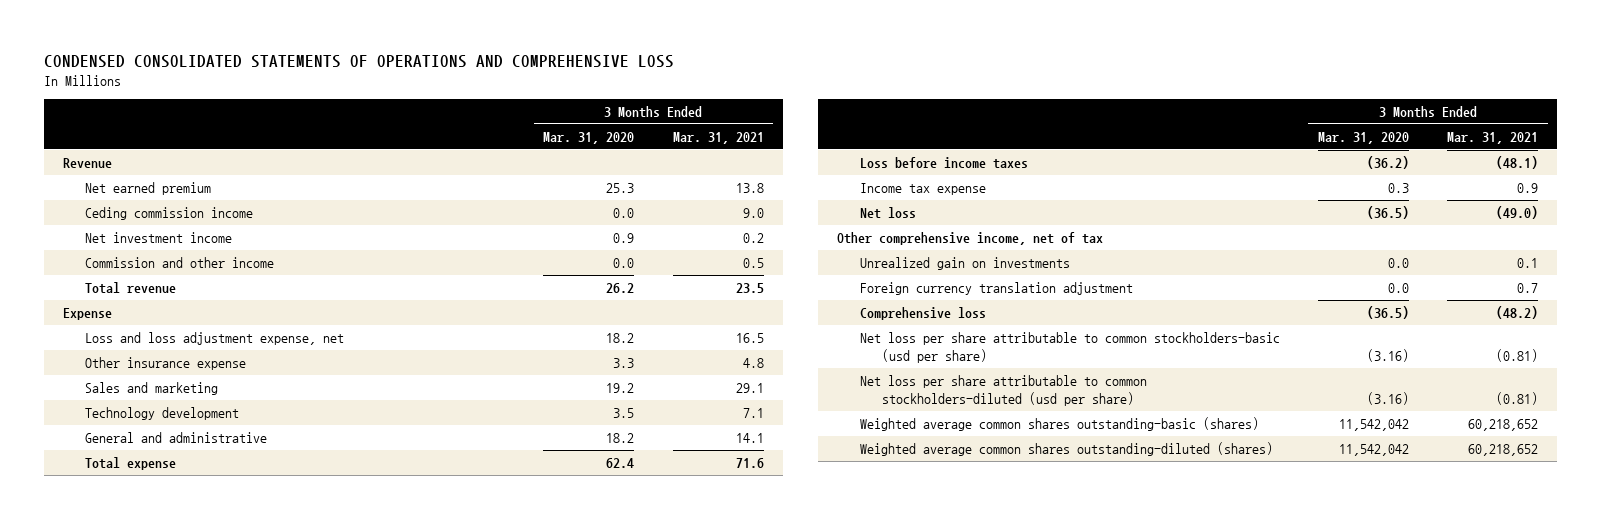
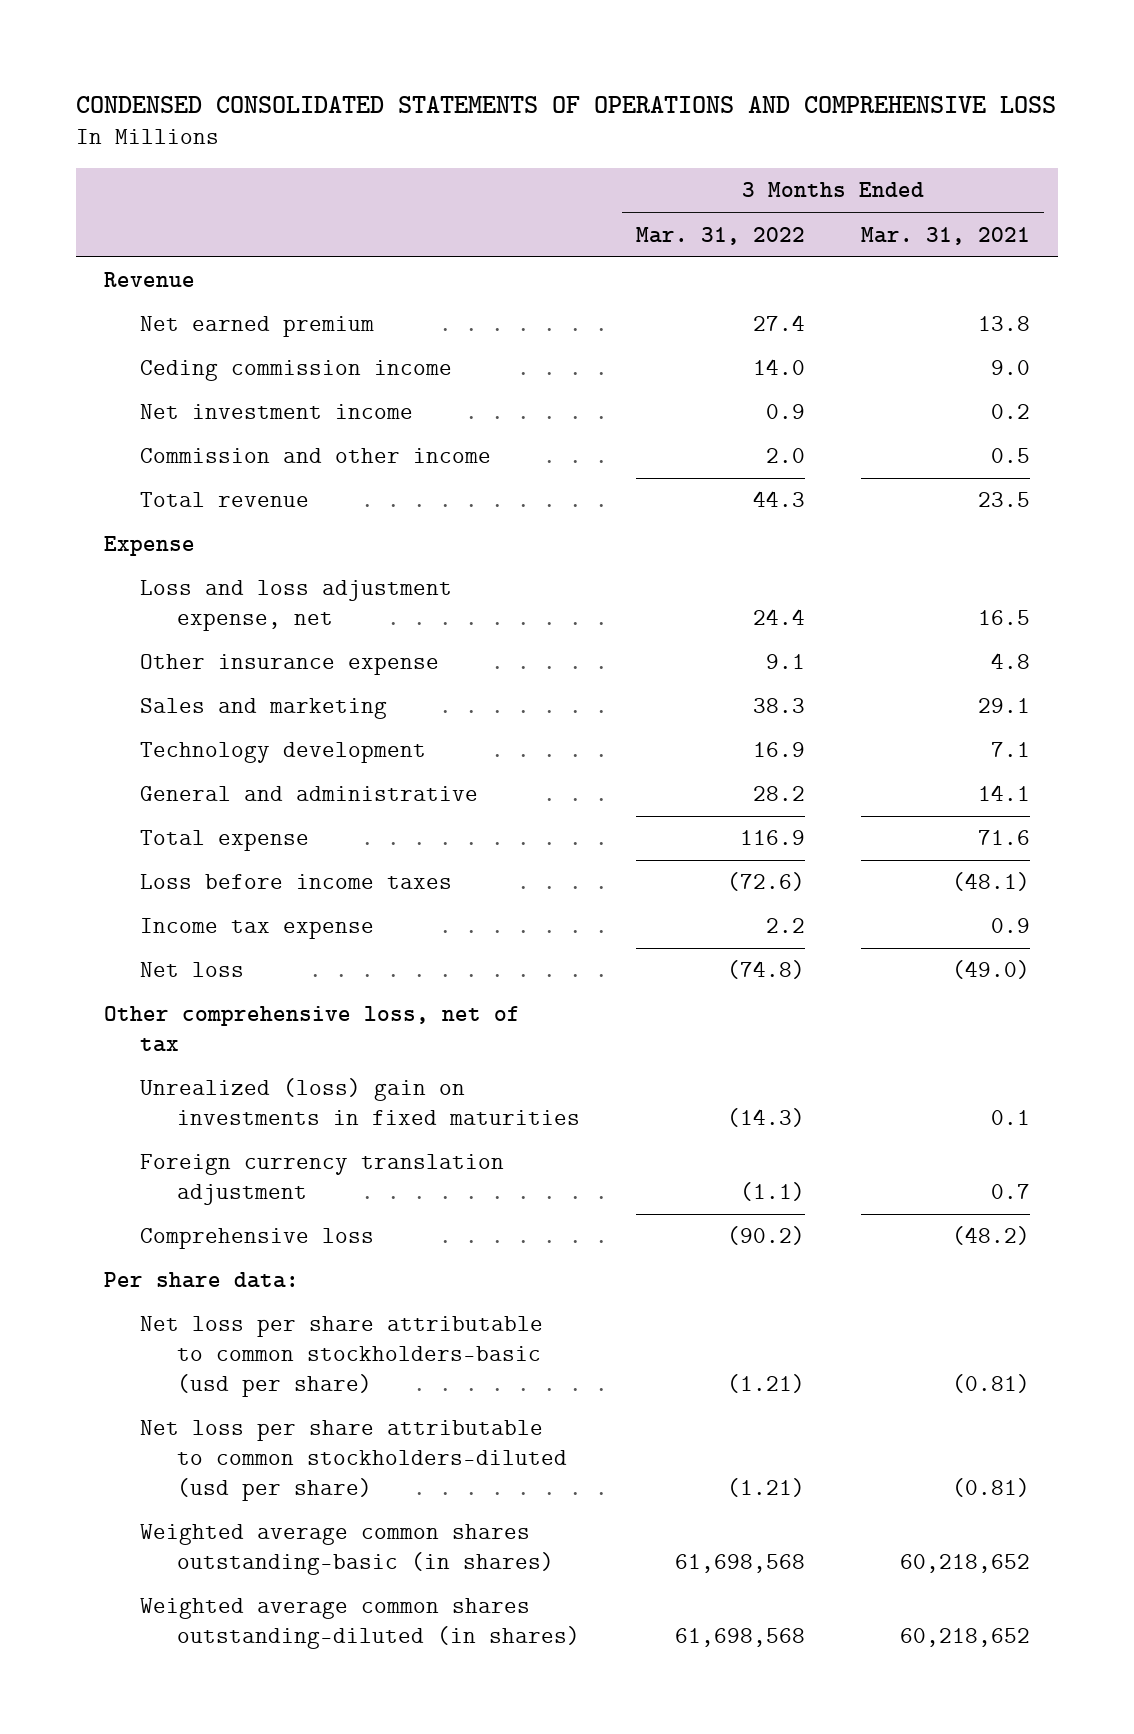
[543,131,635,144] Mar. 31, 2020 -> none
none -> [635,226,805,245] Mar. 31, 2022
[837,232,1104,246] Other comprehensive income, net of tax -> [104,1006,521,1053] Other comprehensive loss, net of tax
[859,257,1070,271] Unrealized gain on investments -> [140,1078,580,1126] Unrealized (loss) gain on investments in fixed maturities
none -> [104,1272,300,1289] Per share data:
[859,417,1259,432] Weighted average common shares outstanding-basic (shares) -> [140,1524,554,1576] Weighted average common shares outstanding-basic (in shares)
[859,442,1273,457] Weighted average common shares outstanding-diluted (shares) -> [140,1598,580,1650] Weighted average common shares outstanding-diluted (in shares)

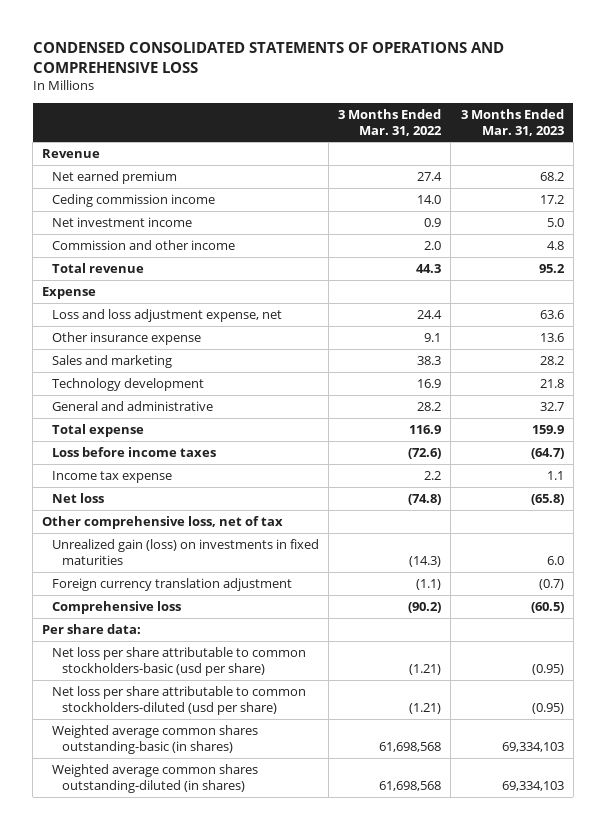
[861,226,1031,245] Mar. 31, 2021 -> none
none -> [460,108,564,136] 3 Months Ended Mar. 31, 2023
[140,1078,580,1126] Unrealized (loss) gain on investments in fixed maturities -> [52,538,320,565] Unrealized gain (loss) on investments in fixed maturities

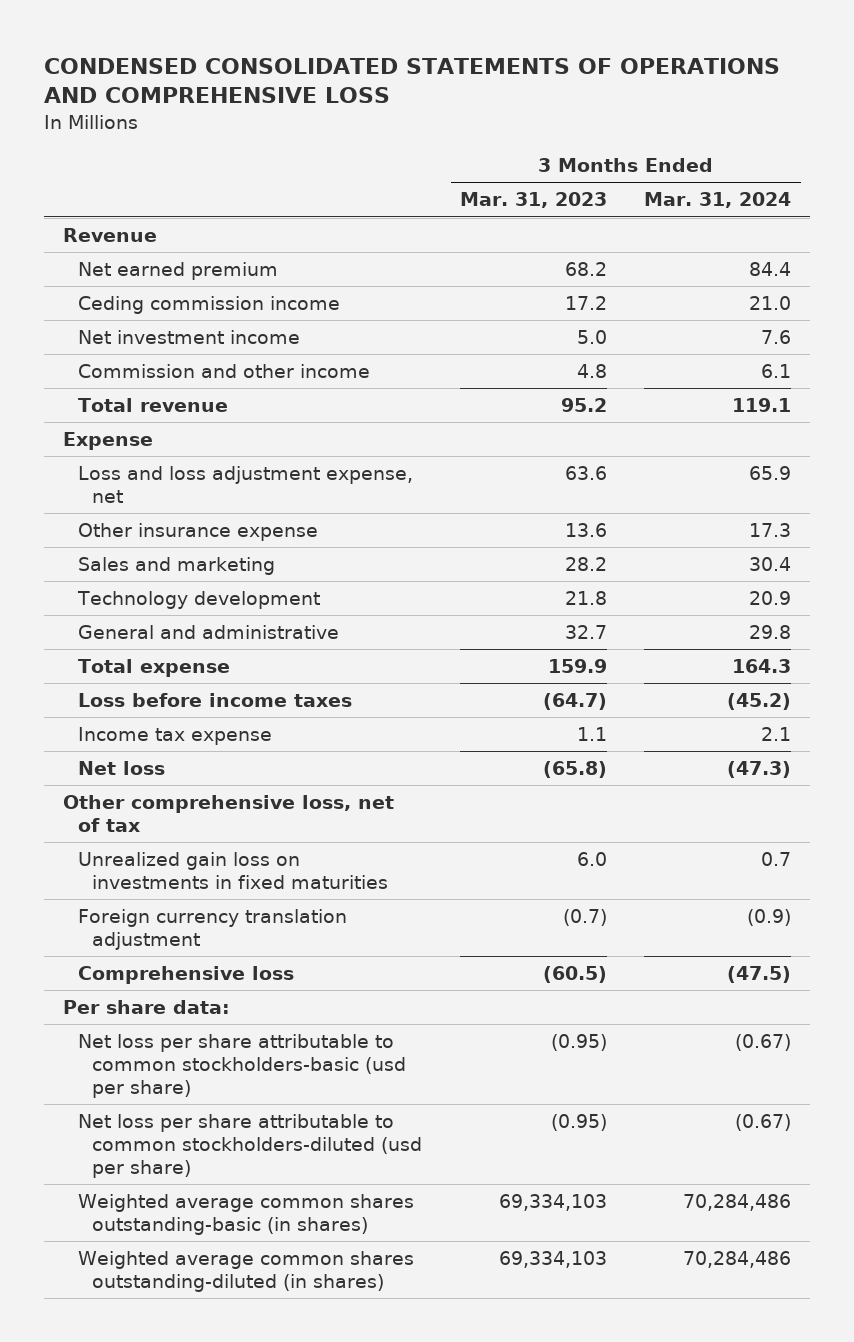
[338,108,443,136] 3 Months Ended Mar. 31, 2022 -> none
none -> [644,192,792,209] Mar. 31, 2024
[52,538,320,565] Unrealized gain (loss) on investments in fixed maturities -> [77,852,389,889] Unrealized gain loss on investments in fixed maturities

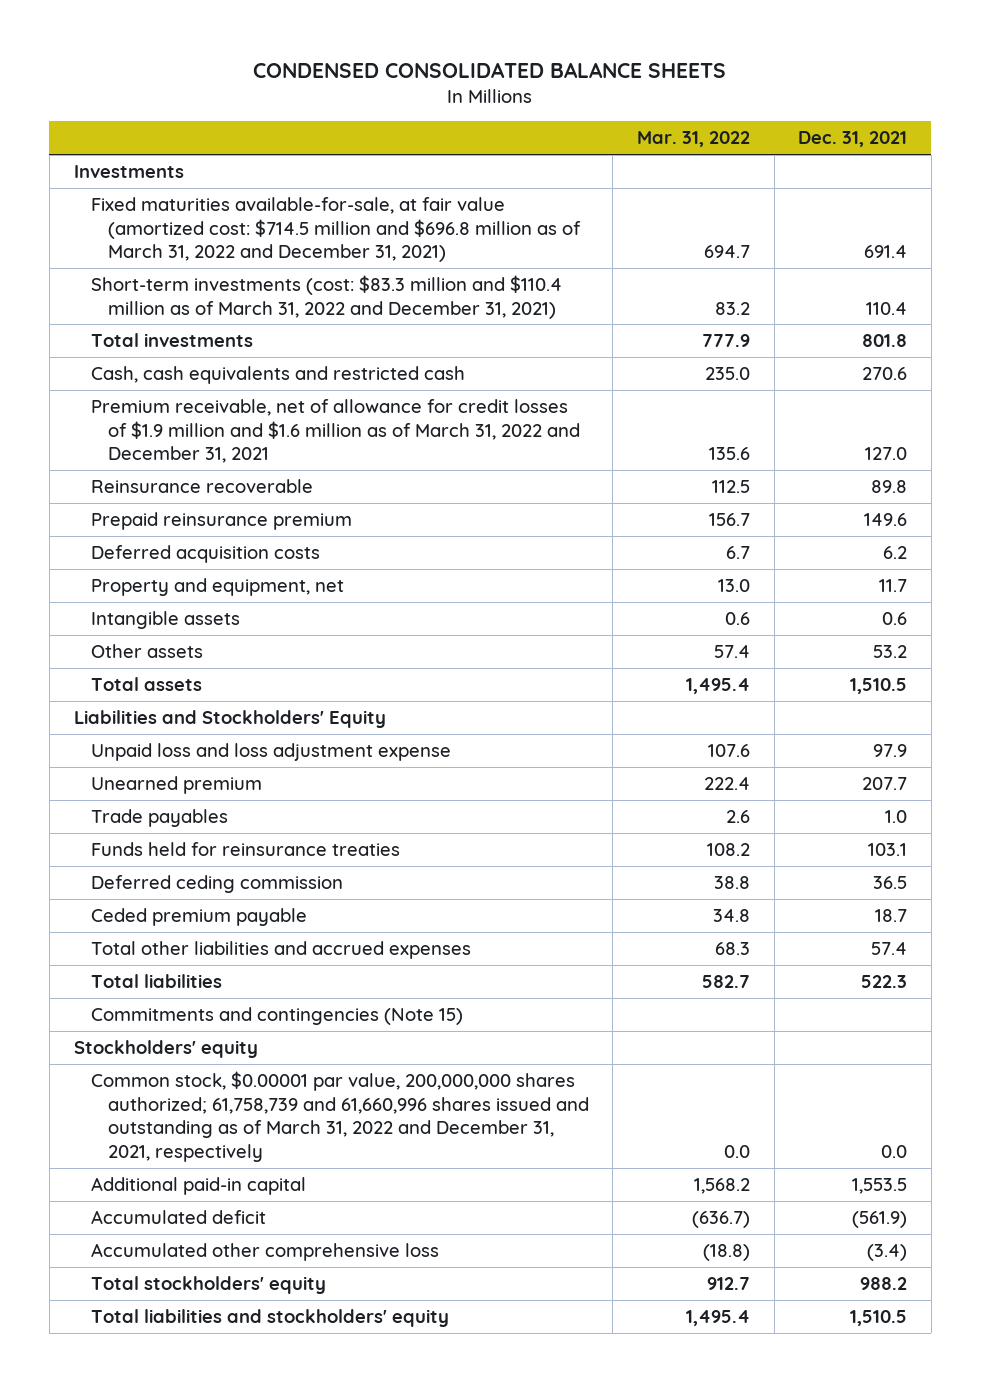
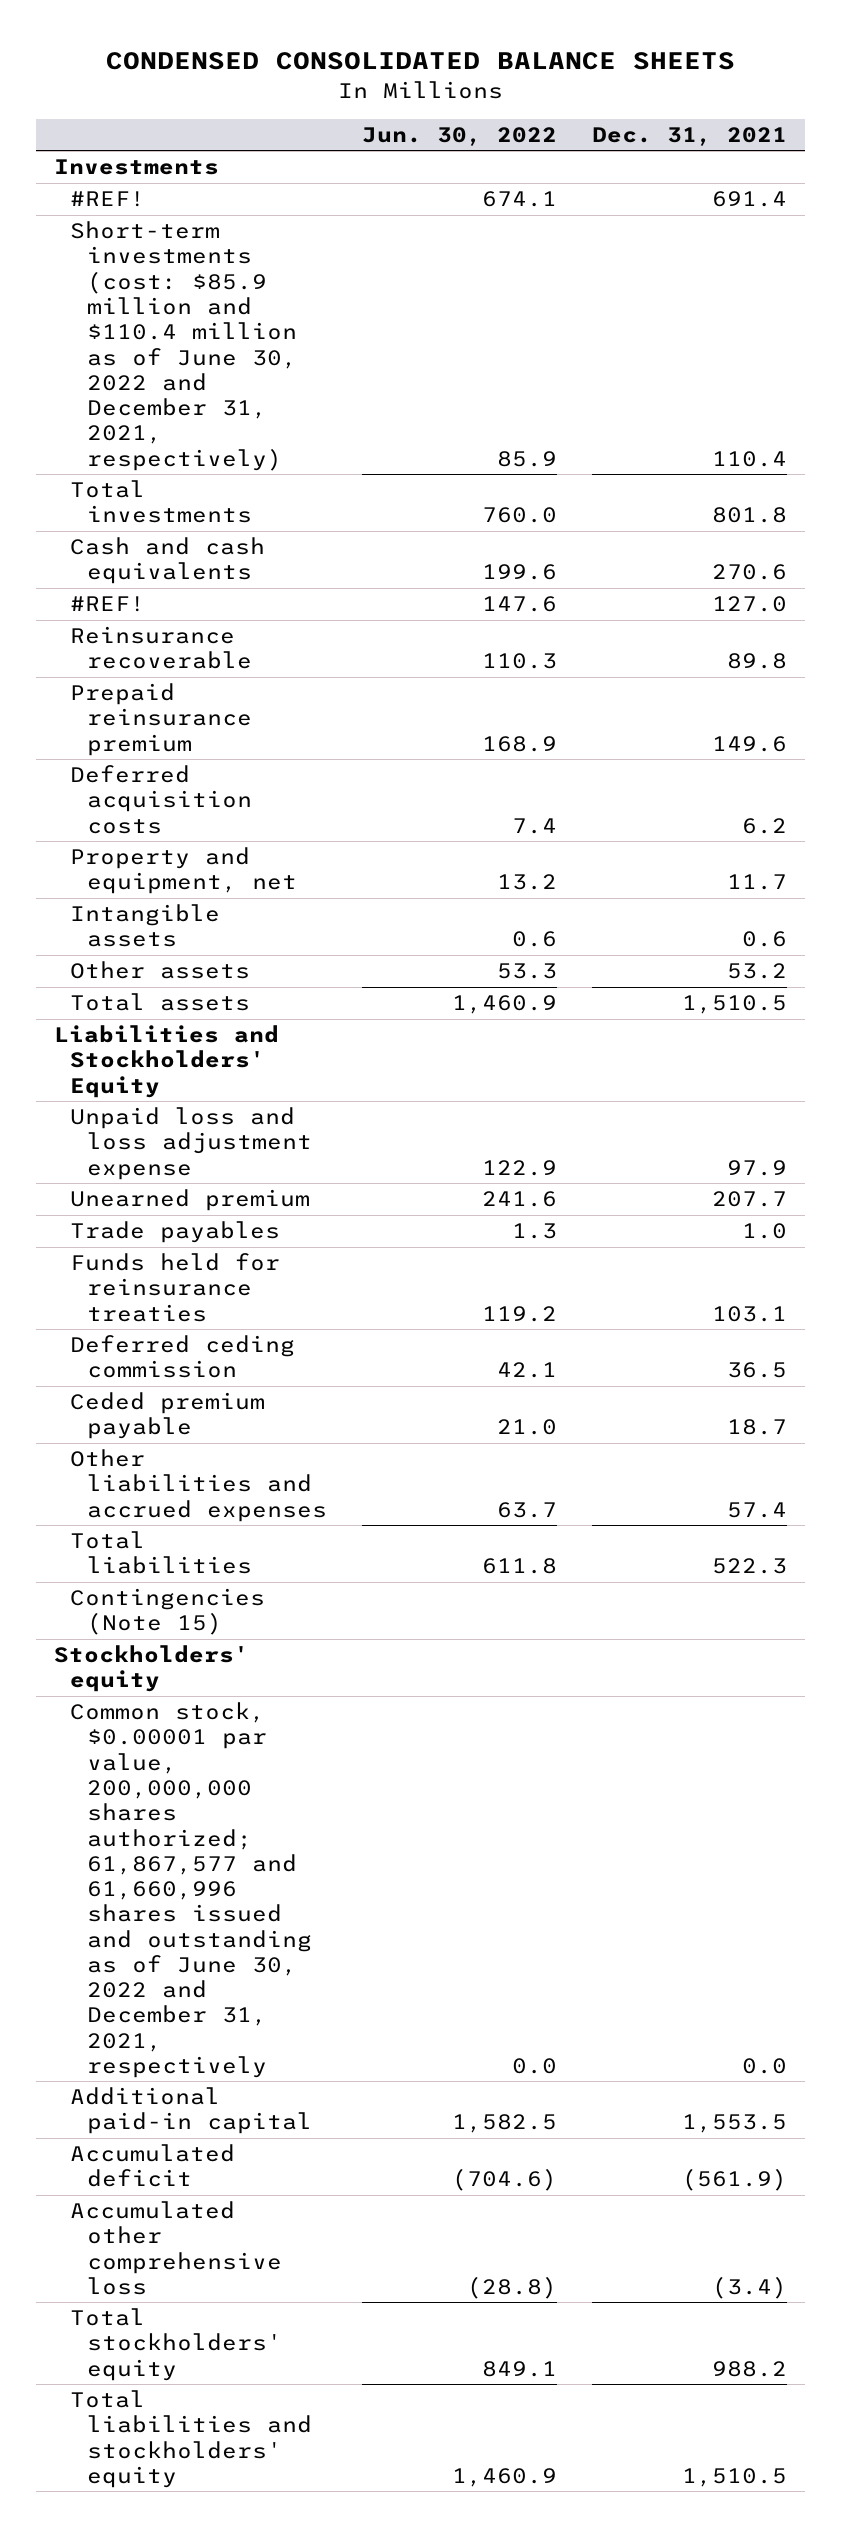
[636,131,750,148] Mar. 31, 2022 -> none
none -> [361,126,557,146] Jun. 30, 2022
[90,197,581,263] Fixed maturities available-for-sale, at fair value (amortized cost: $714.5 million and $696.8 million as of March 31, 2022 and December 31, 2021) -> [70,191,146,208] #REF!
[90,275,562,319] Short-term investments (cost: $83.3 million and $110.4 million as of March 31, 2022 and December 31, 2021) -> [70,221,297,471] Short-term investments (cost: $85.9 million and $110.4 million as of June 30, 2022 and December 31, 2021, respectively)
[90,366,465,385] Cash, cash equivalents and restricted cash -> [70,537,266,585] Cash and cash equivalents
[90,399,580,464] Premium receivable, net of allowance for credit losses of $1.9 million and $1.6 million as of March 31, 2022 and December 31, 2021 -> [70,596,146,613] #REF!
[90,941,471,960] Total other liabilities and accrued expenses -> [70,1449,327,1522] Other liabilities and accrued expenses
[90,1007,463,1026] Commitments and contingencies (Note 15) -> [70,1588,266,1636] Contingencies (Note 15)
[90,1071,589,1162] Common stock, $0.00001 par value, 200,000,000 shares authorized; 61,758,739 and 61,660,996 shares issued and outstanding as of March 31, 2022 and December 31, 2021, respectively -> [70,1702,312,2078] Common stock, $0.00001 par value, 200,000,000 shares authorized; 61,867,577 and 61,660,996 shares issued and outstanding as of June 30, 2022 and December 31, 2021, respectively

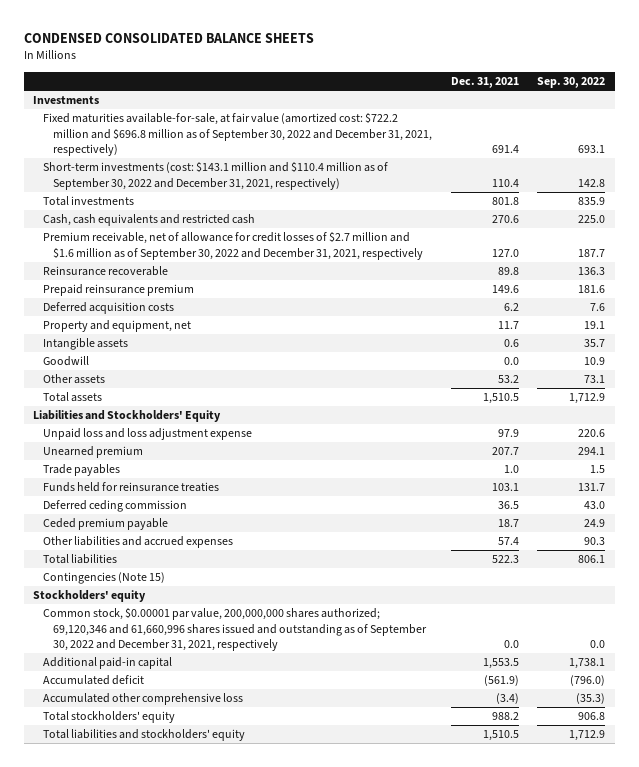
[361,126,557,146] Jun. 30, 2022 -> none
none -> [537,76,606,88] Sep. 30, 2022
[70,191,146,208] #REF! -> [43,113,433,156] Fixed maturities available-for-sale, at fair value (amortized cost: $722.2 million and $696.8 million as of September 30, 2022 and December 31, 2021, respectively)
[70,221,297,471] Short-term investments (cost: $85.9 million and $110.4 million as of June 30, 2022 and December 31, 2021, respectively) -> [43,162,389,190] Short-term investments (cost: $143.1 million and $110.4 million as of September 30, 2022 and December 31, 2021, respectively)
[70,537,266,585] Cash and cash equivalents -> [43,214,256,227] Cash, cash equivalents and restricted cash
[70,596,146,613] #REF! -> [43,232,424,260] Premium receivable, net of allowance for credit losses of $2.7 million and $1.6 million as of September 30, 2022 and December 31, 2021, respectively
none -> [43,356,90,367] Goodwill
[70,1702,312,2078] Common stock, $0.00001 par value, 200,000,000 shares authorized; 61,867,577 and 61,660,996 shares issued and outstanding as of June 30, 2022 and December 31, 2021, respectively -> [43,608,428,651] Common stock, $0.00001 par value, 200,000,000 shares authorized; 69,120,346 and 61,660,996 shares issued and outstanding as of September 30, 2022 and December 31, 2021, respectively

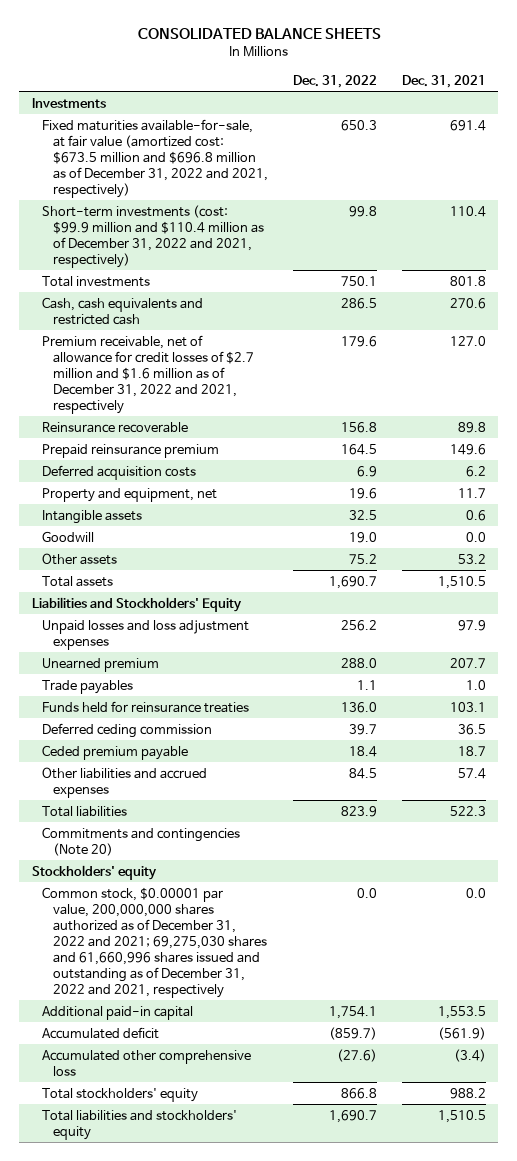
[24,33,315,44] CONDENSED CONSOLIDATED BALANCE SHEETS -> [137,28,381,40] CONSOLIDATED BALANCE SHEETS
[537,76,606,88] Sep. 30, 2022 -> none
none -> [293,74,378,88] Dec. 31, 2022
[43,113,433,156] Fixed maturities available-for-sale, at fair value (amortized cost: $722.2 million and $696.8 million as of September 30, 2022 and December 31, 2021, respectively) -> [42,118,269,198] Fixed maturities available-for-sale, at fair value (amortized cost: $673.5 million and $696.8 million as of December 31, 2022 and 2021, respectively)
[43,162,389,190] Short-term investments (cost: $143.1 million and $110.4 million as of September 30, 2022 and December 31, 2021, respectively) -> [42,204,265,268] Short-term investments (cost: $99.9 million and $110.4 million as of December 31, 2022 and 2021, respectively)
[43,232,424,260] Premium receivable, net of allowance for credit losses of $2.7 million and $1.6 million as of September 30, 2022 and December 31, 2021, respectively -> [42,334,255,414] Premium receivable, net of allowance for credit losses of $2.7 million and $1.6 million as of December 31, 2022 and 2021, respectively
[43,428,253,441] Unpaid loss and loss adjustment expense -> [42,619,250,650] Unpaid losses and loss adjustment expenses
[43,572,166,585] Contingencies (Note 15) -> [42,826,241,856] Commitments and contingencies (Note 20)
[43,608,428,651] Common stock, $0.00001 par value, 200,000,000 shares authorized; 69,120,346 and 61,660,996 shares issued and outstanding as of September 30, 2022 and December 31, 2021, respectively -> [42,886,268,998] Common stock, $0.00001 par value, 200,000,000 shares authorized as of December 31, 2022 and 2021; 69,275,030 shares and 61,660,996 shares issued and outstanding as of December 31, 2022 and 2021, respectively

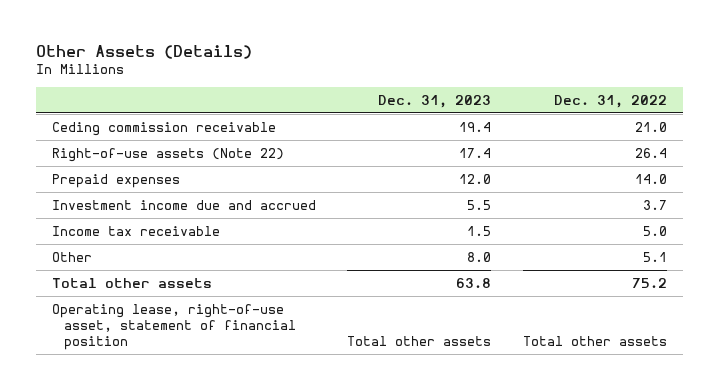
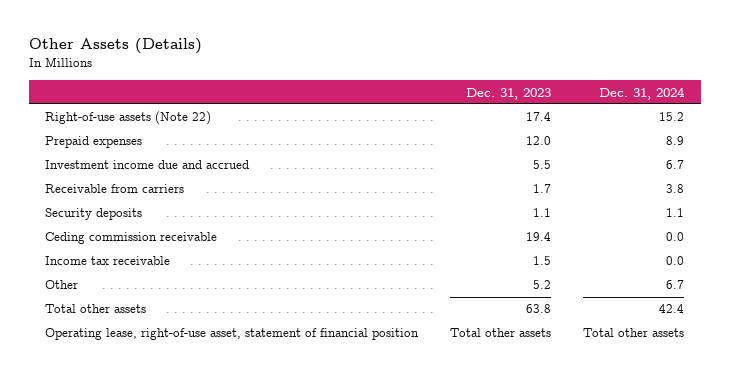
[553,94,667,108] Dec. 31, 2022 -> none
none -> [599,86,686,100] Dec. 31, 2024
none -> [44,184,184,194] Receivable from carriers
none -> [44,208,142,221] Security deposits
[52,121,277,136] Ceding commission receivable -> [44,232,217,245] Ceding commission receivable
[467,251,492,262] 8.0 -> [533,280,552,290] 5.2

